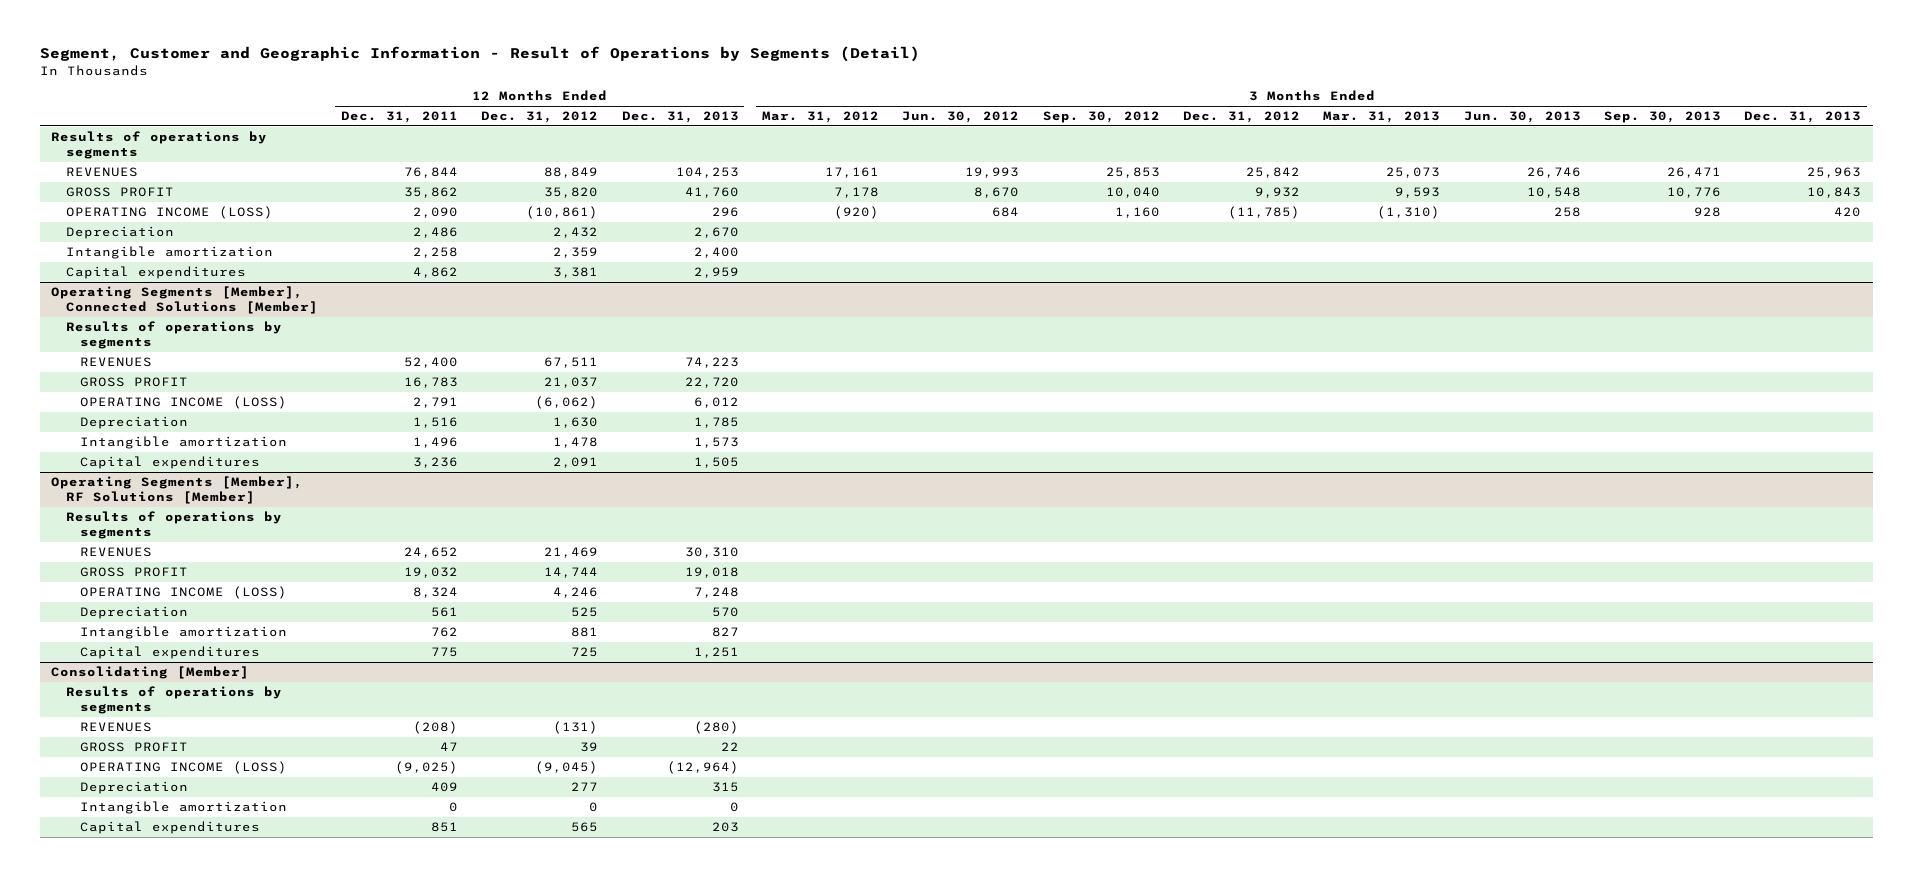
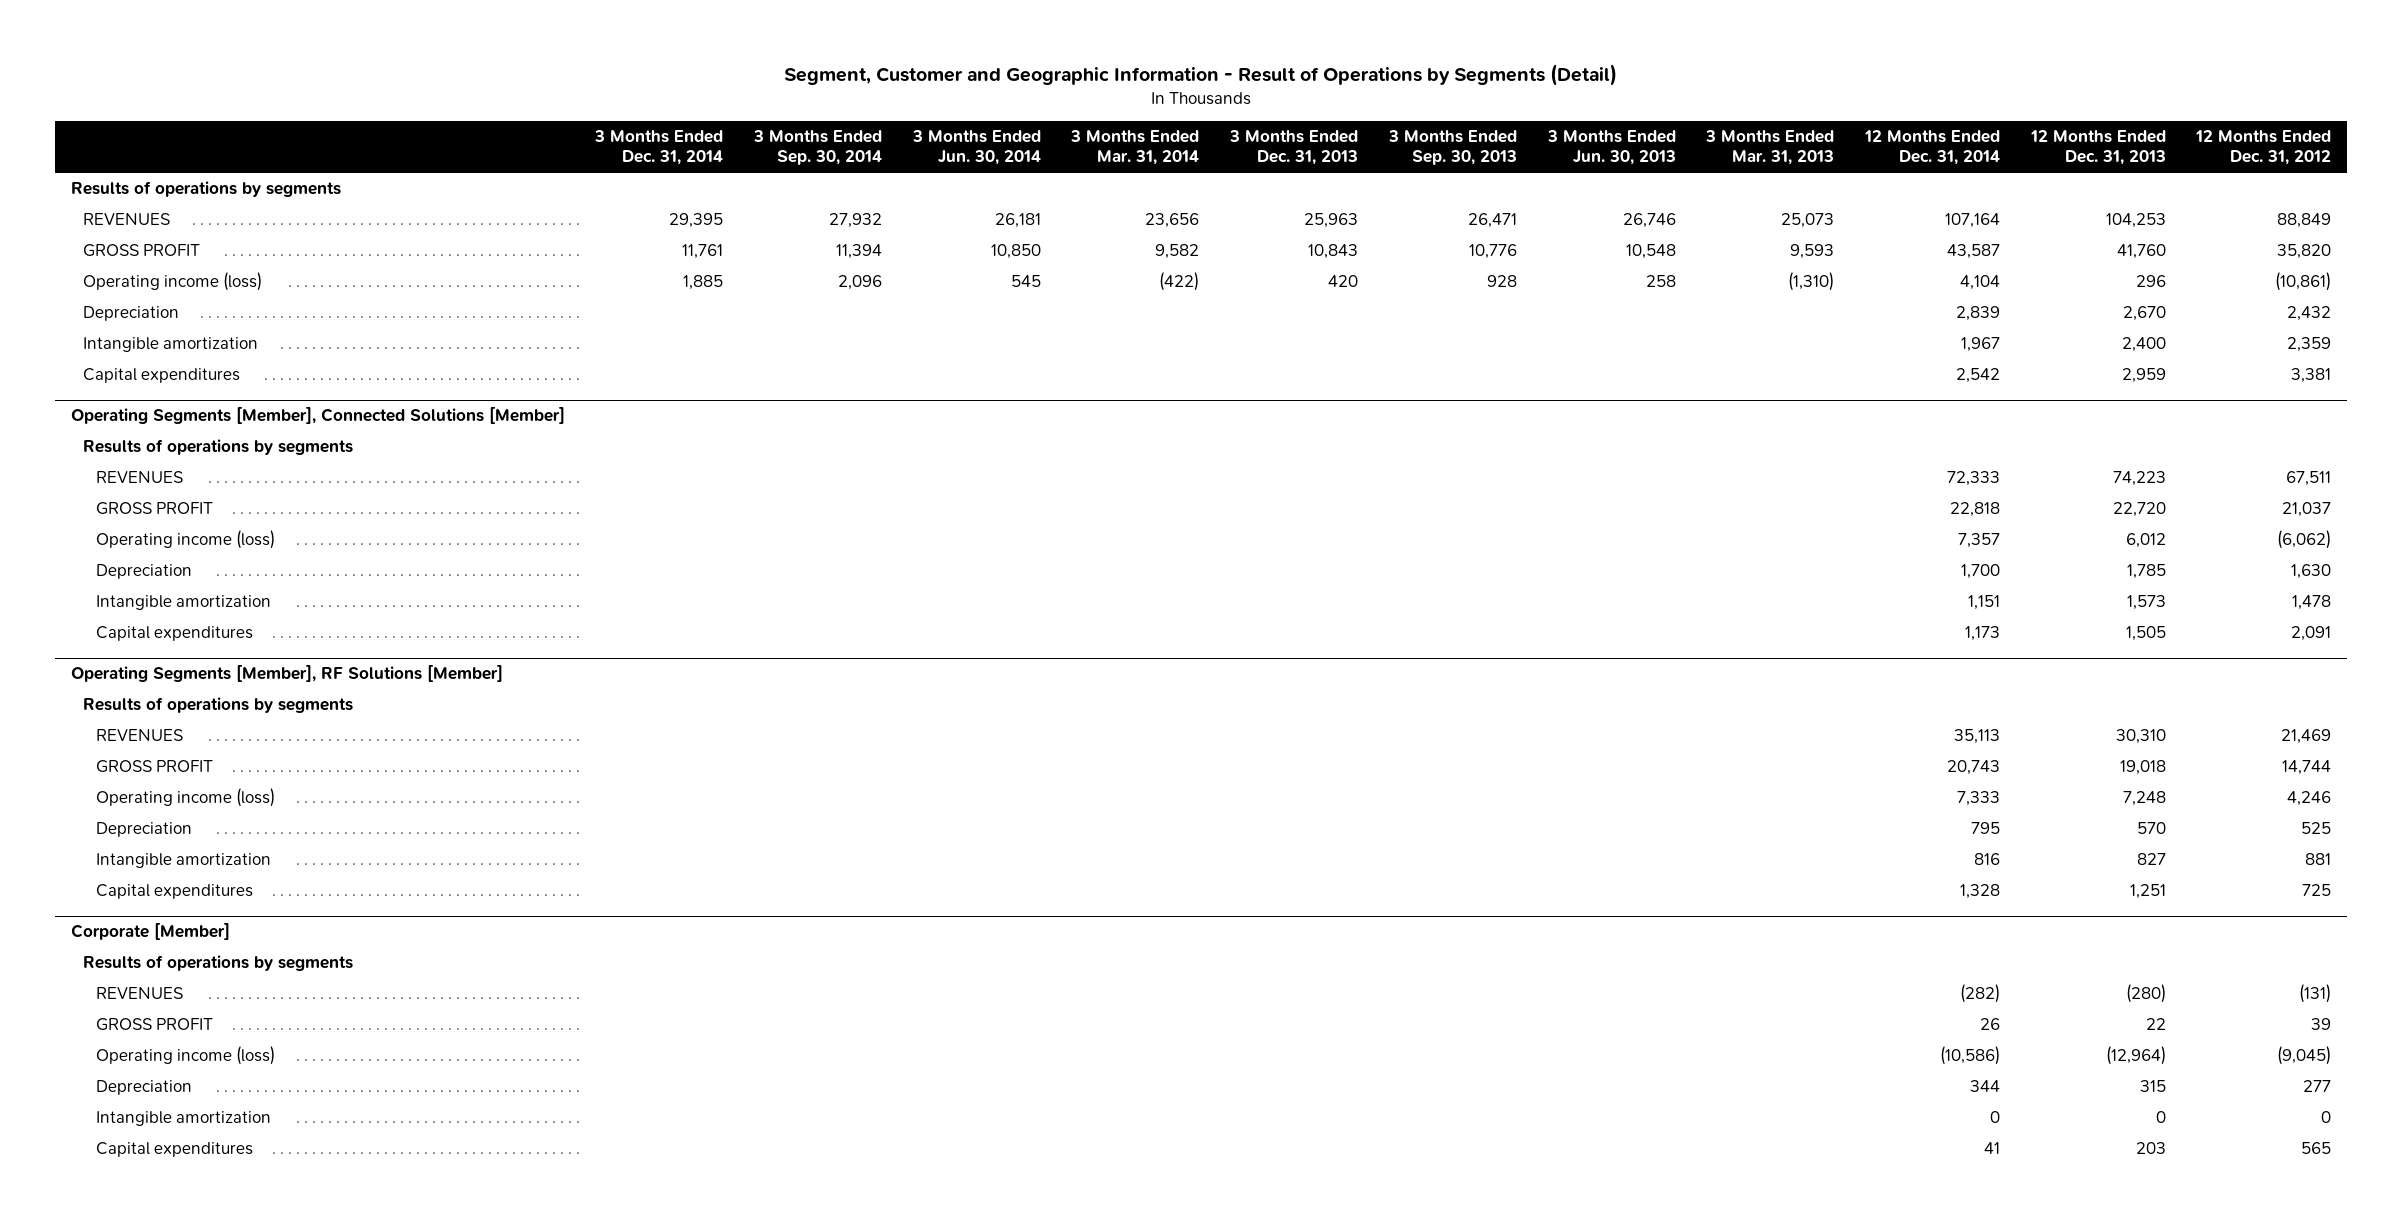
[340,111,458,124] Dec. 31, 2011 -> none
[761,111,879,124] Mar. 31, 2012 -> none
[902,111,1020,124] Jun. 30, 2012 -> none
[1042,111,1160,124] Sep. 30, 2012 -> none
[1182,111,1300,124] Dec. 31, 2012 -> none
none -> [594,130,724,166] 3 Months Ended Dec. 31, 2014
none -> [753,130,883,166] 3 Months Ended Sep. 30, 2014
none -> [911,130,1041,166] 3 Months Ended Jun. 30, 2014
none -> [1070,130,1200,166] 3 Months Ended Mar. 31, 2014
none -> [1863,130,2000,166] 12 Months Ended Dec. 31, 2014
[65,205,273,219] OPERATING INCOME (LOSS) -> [83,272,263,292] Operating income (loss)
[79,395,287,409] OPERATING INCOME (LOSS) -> [95,530,275,550] Operating income (loss)
[79,585,287,599] OPERATING INCOME (LOSS) -> [95,788,275,808] Operating income (loss)
[51,665,250,679] Consolidating [Member] -> none
none -> [70,923,230,941] Corporate [Member]
[79,760,287,774] OPERATING INCOME (LOSS) -> [95,1046,275,1066] Operating income (loss)

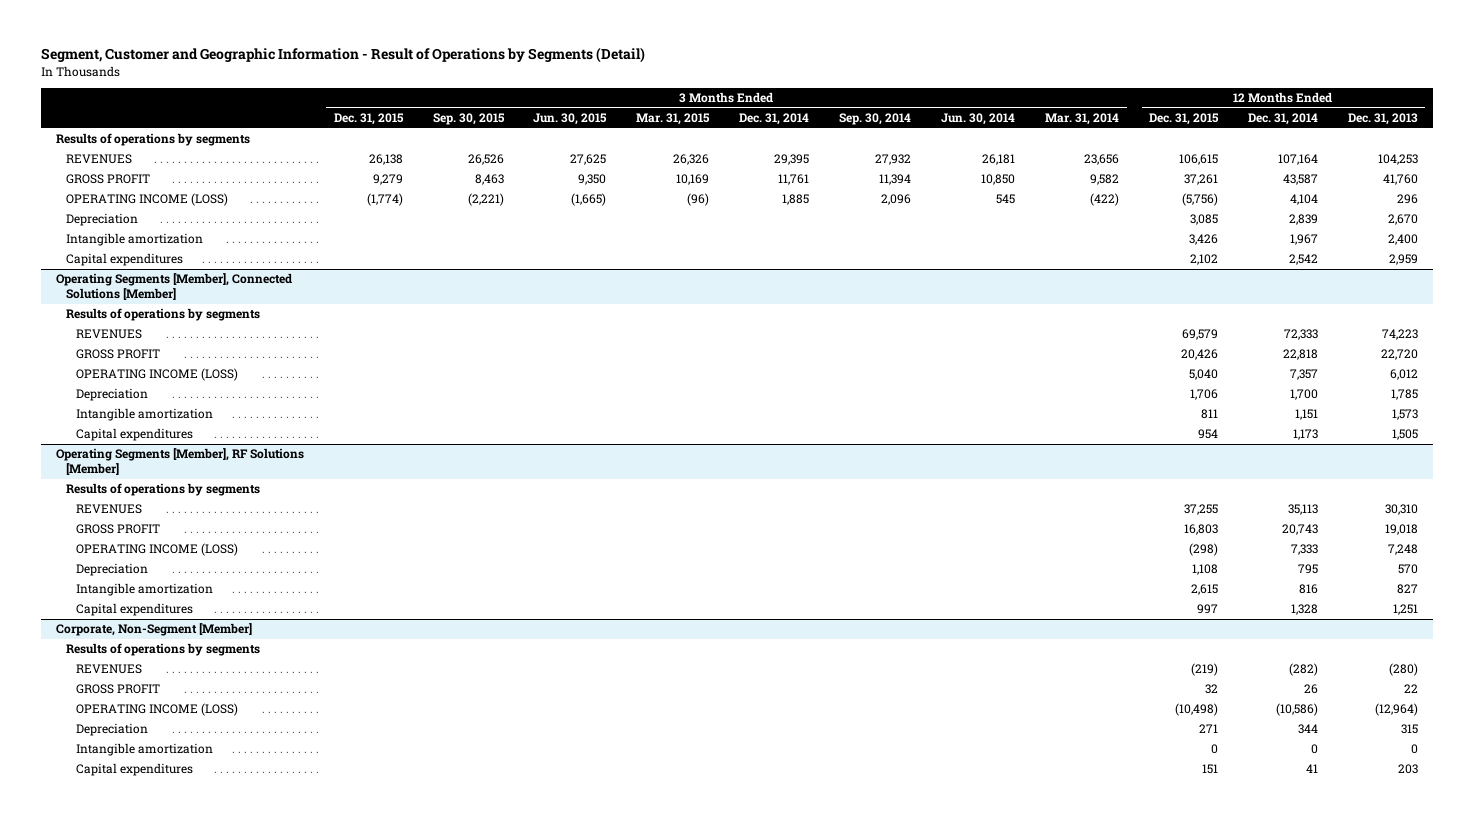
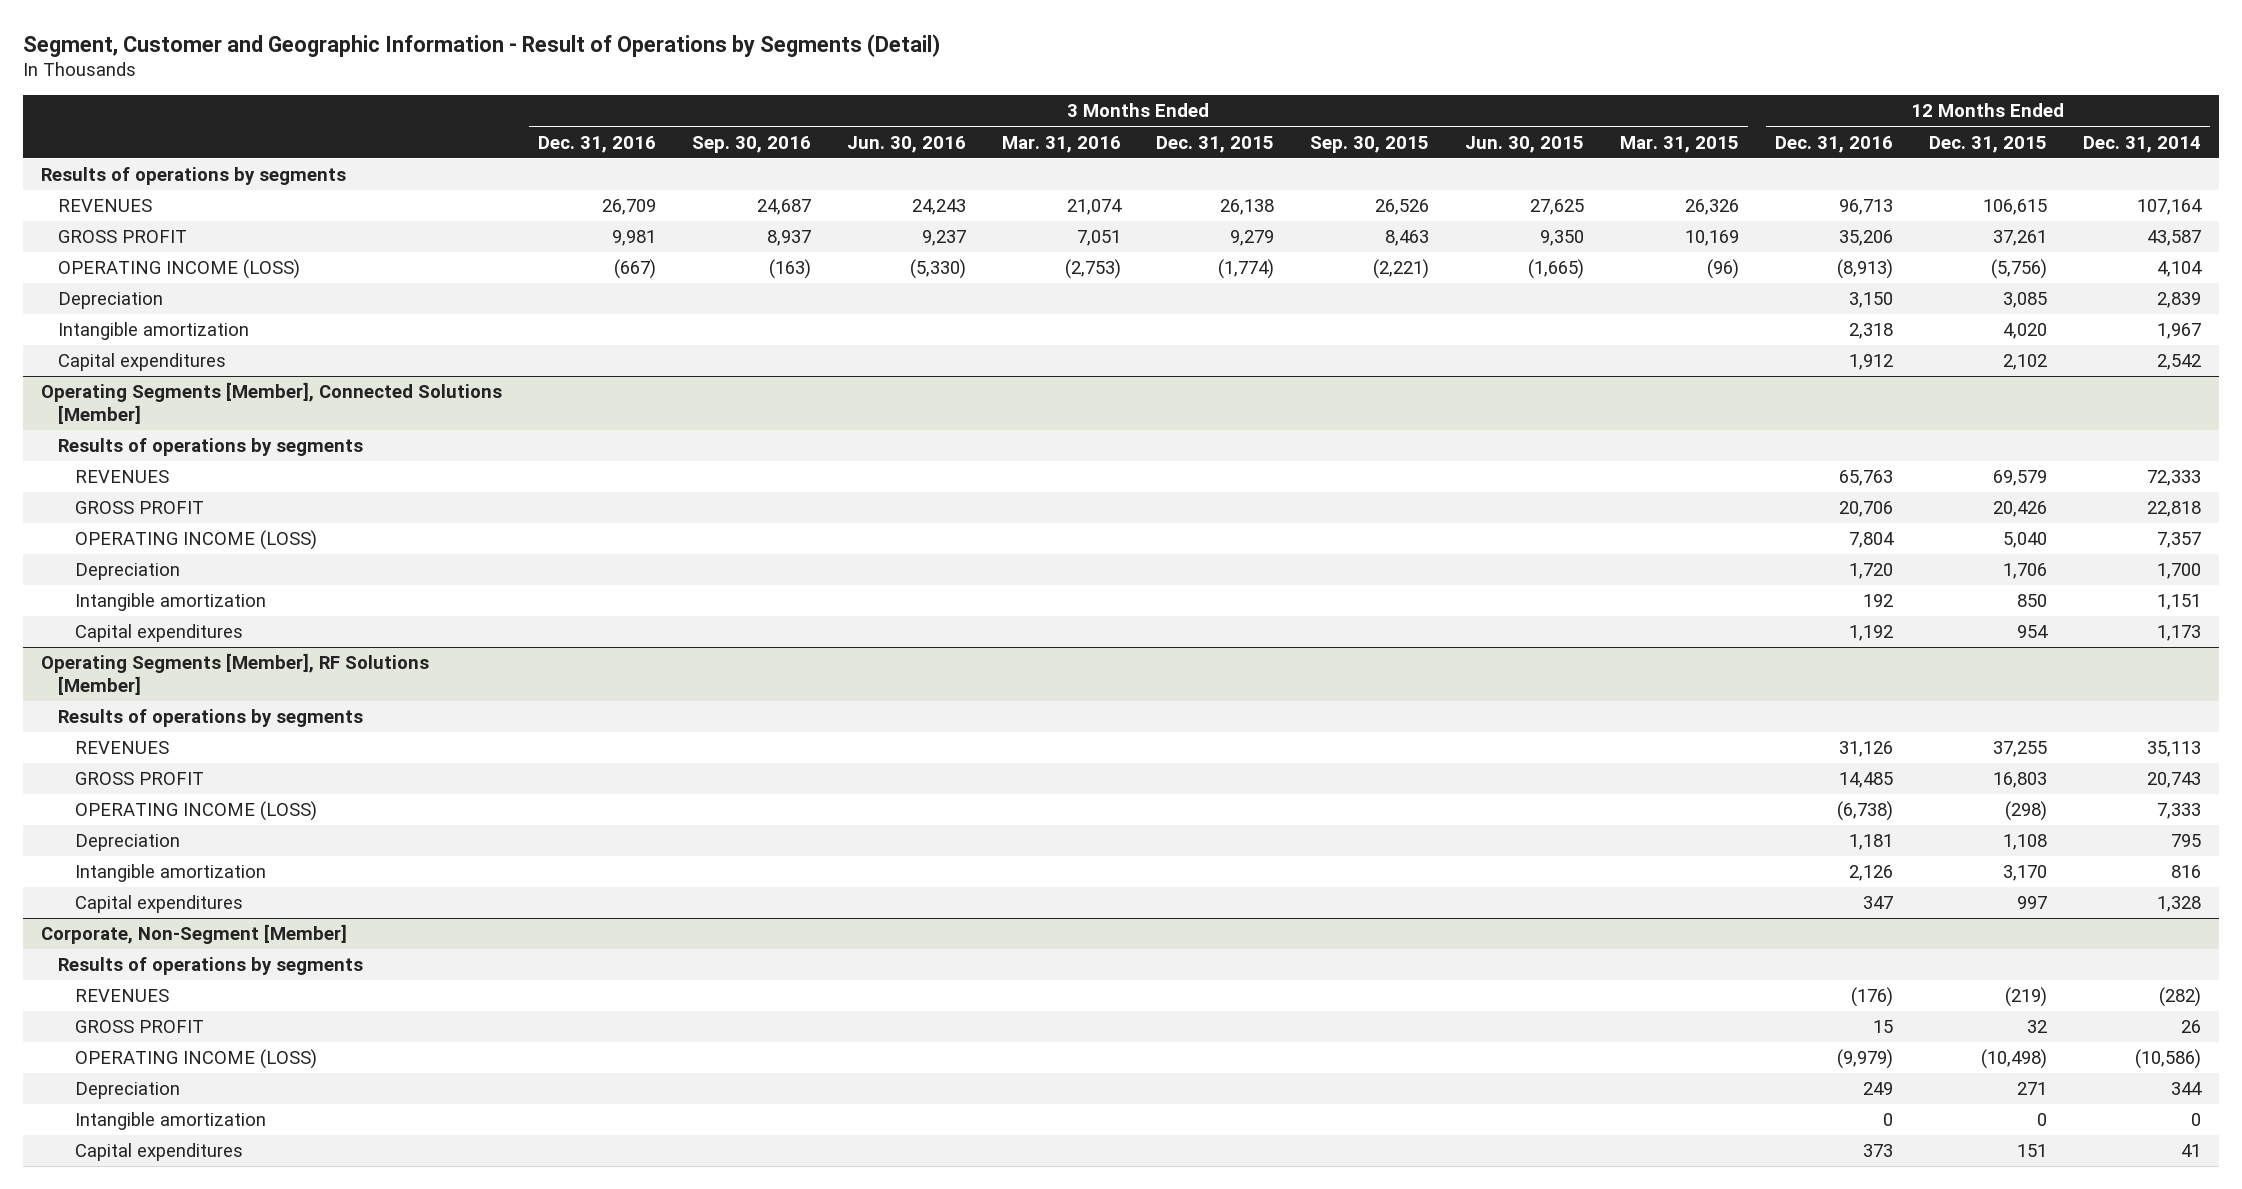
[739,113,810,126] Dec. 31, 2014 -> none
[839,113,912,126] Sep. 30, 2014 -> none
[941,113,1016,126] Jun. 30, 2014 -> none
[1045,113,1120,126] Mar. 31, 2014 -> none
[1347,113,1418,126] Dec. 31, 2013 -> none
none -> [537,135,656,153] Dec. 31, 2016
none -> [691,135,811,153] Sep. 30, 2016
none -> [846,135,966,153] Jun. 30, 2016
none -> [1001,135,1121,153] Mar. 31, 2016
none -> [1775,135,1894,153] Dec. 31, 2016
[1189,234,1219,246] 3,426 -> [2003,323,2048,340] 4,020
[1201,409,1219,420] 811 -> [2017,594,2048,608] 850
[1191,584,1219,596] 2,615 -> [2003,865,2048,882] 3,170

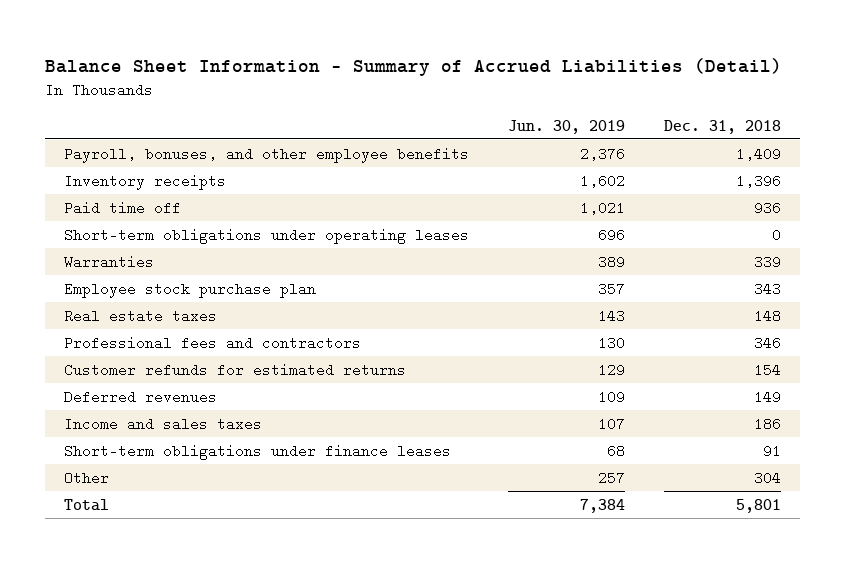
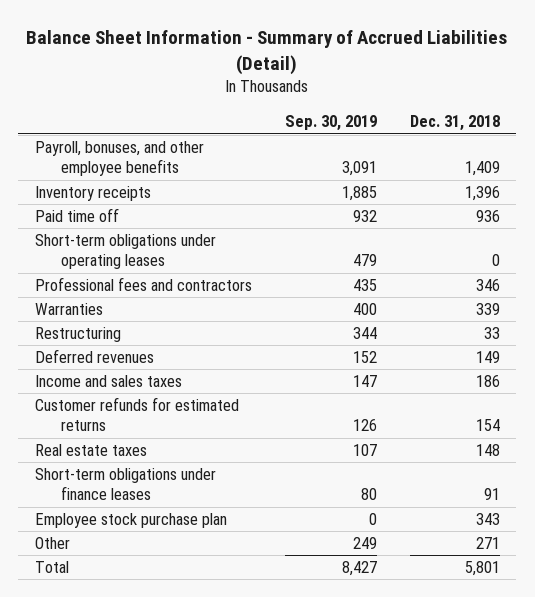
[508,119,626,134] Jun. 30, 2019 -> none
none -> [284,115,377,132] Sep. 30, 2019
[64,254,155,269] Warranties -> [34,303,103,316] Warranties
none -> [34,327,121,343] Restructuring
[64,362,407,377] Customer refunds for estimated returns -> [34,397,239,432] Customer refunds for estimated returns
[64,308,218,323] Real estate taxes -> [34,444,147,457] Real estate taxes
[64,281,317,298] Employee stock purchase plan -> [34,513,227,529] Employee stock purchase plan
[753,470,781,485] 304 -> [475,537,500,550] 271

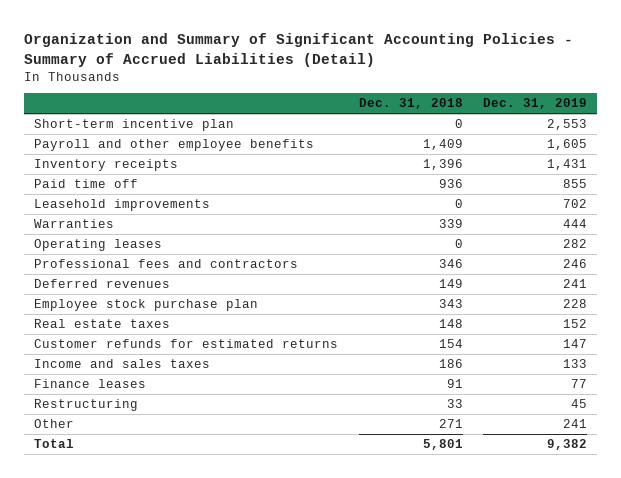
[26,30,508,76] Balance Sheet Information - Summary of Accrued Liabilities (Detail) -> [24,32,574,67] Organization and Summary of Significant Accounting Policies - Summary of Accrued Liabilities (Detail)
[284,115,377,132] Sep. 30, 2019 -> none
none -> [482,98,587,110] Dec. 31, 2019
none -> [34,119,235,132] Short-term incentive plan
[34,141,204,177] Payroll, bonuses, and other employee benefits -> [34,139,315,152] Payroll and other employee benefits
[34,234,216,270] Short-term obligations under operating leases -> none
none -> [34,199,211,212] Leasehold improvements
none -> [34,239,163,252] Operating leases
[34,277,252,292] Professional fees and contractors -> [34,259,299,269] Professional fees and contractors
[34,468,216,501] Short-term obligations under finance leases -> none
[34,444,147,457] Real estate taxes -> [34,319,171,329] Real estate taxes
[34,397,239,432] Customer refunds for estimated returns -> [34,339,339,349] Customer refunds for estimated returns
[34,375,182,388] Income and sales taxes -> [34,359,211,369] Income and sales taxes
none -> [34,379,147,389] Finance leases
[34,327,121,343] Restructuring -> [34,399,139,412] Restructuring

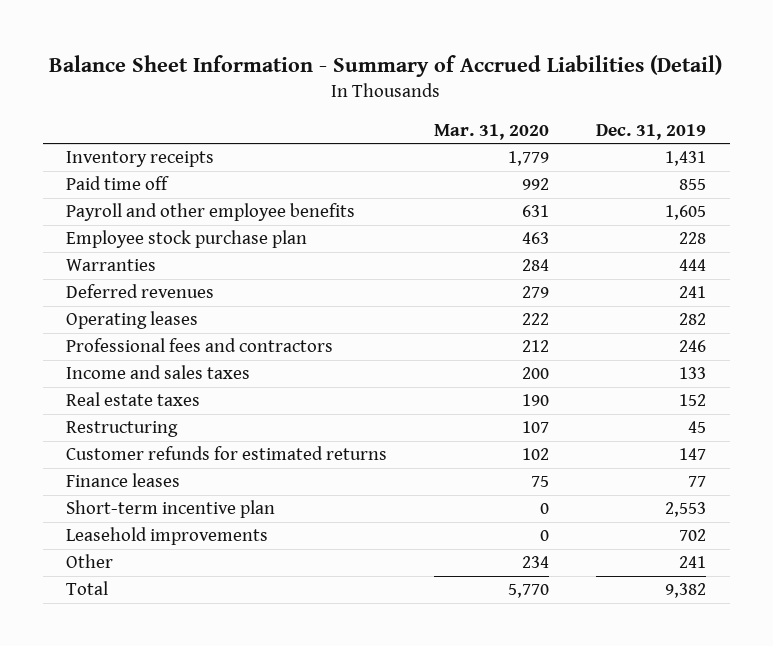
[24,32,574,67] Organization and Summary of Significant Accounting Policies - Summary of Accrued Liabilities (Detail) -> [49,54,723,77] Balance Sheet Information - Summary of Accrued Liabilities (Detail)
[358,98,463,110] Dec. 31, 2018 -> none
none -> [434,123,550,140] Mar. 31, 2020
[34,139,315,152] Payroll and other employee benefits -> [66,203,356,222] Payroll and other employee benefits
[34,299,259,312] Employee stock purchase plan -> [66,230,308,249] Employee stock purchase plan
[34,279,171,289] Deferred revenues -> [66,284,215,299] Deferred revenues
[34,359,211,369] Income and sales taxes -> [66,365,251,380] Income and sales taxes
[34,399,139,412] Restructuring -> [66,421,179,438] Restructuring
[34,119,235,132] Short-term incentive plan -> [66,500,276,519] Short-term incentive plan
[34,199,211,212] Leasehold improvements -> [66,527,269,546] Leasehold improvements

